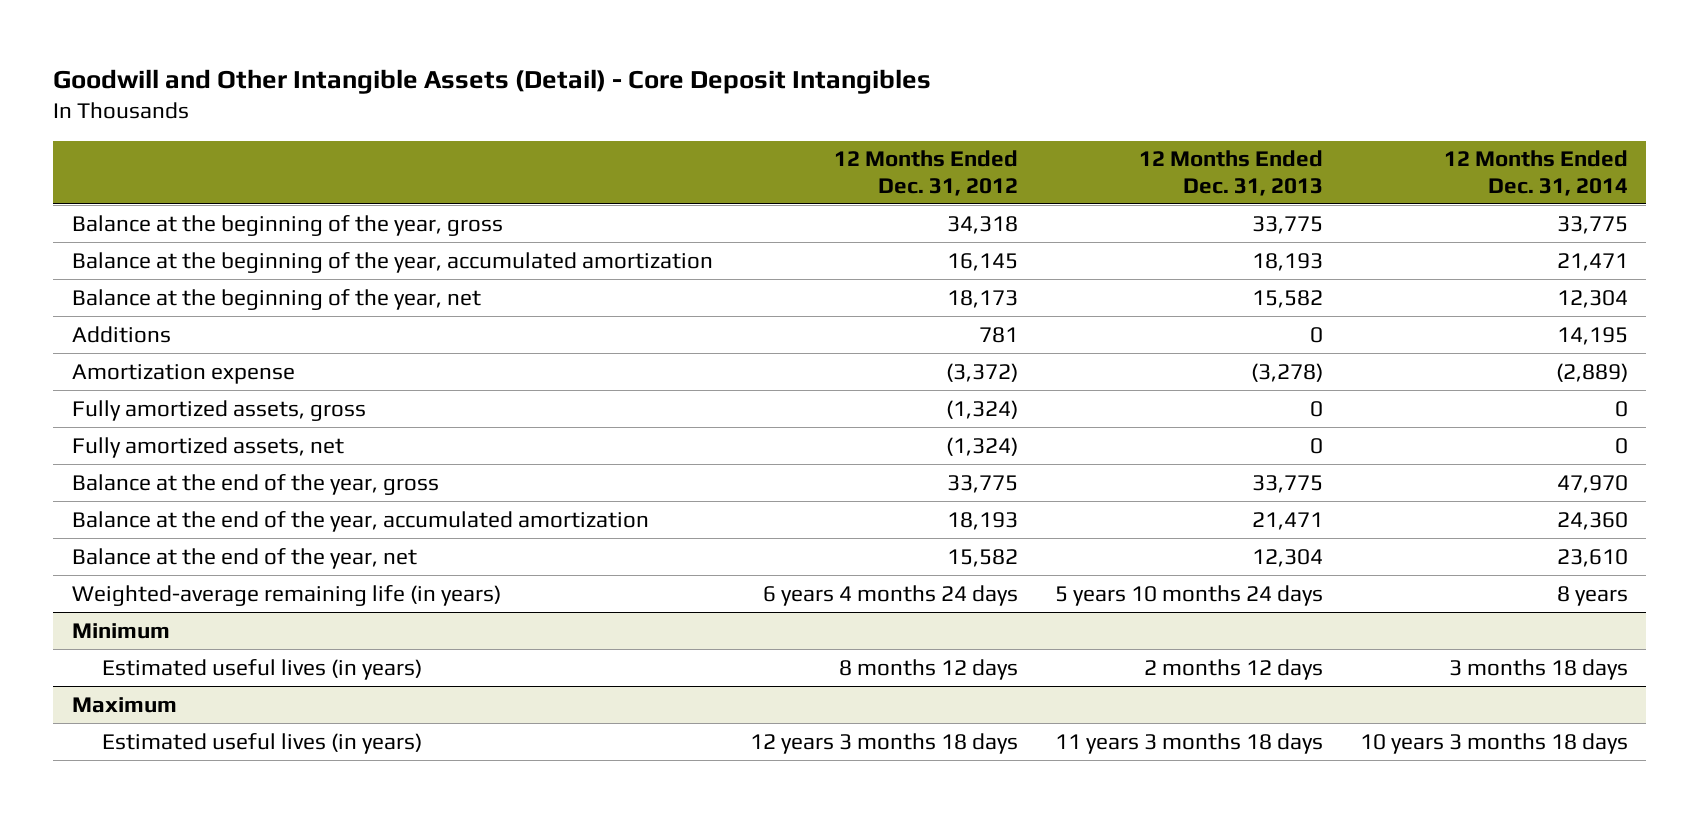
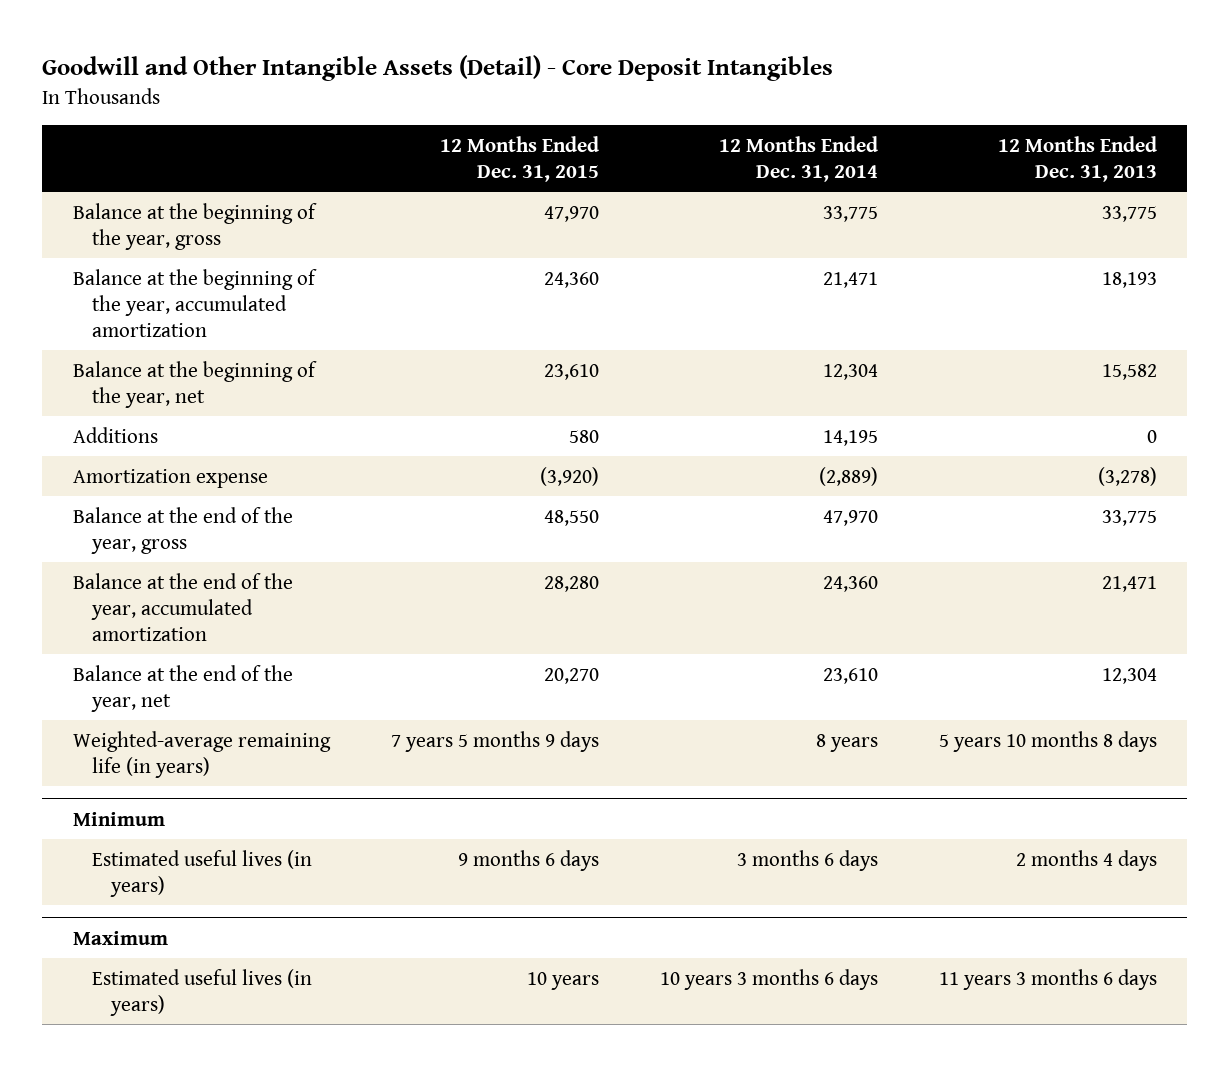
[833,150,1018,196] 12 Months Ended Dec. 31, 2012 -> none
none -> [439,135,599,182] 12 Months Ended Dec. 31, 2015
[71,399,366,421] Fully amortized assets, gross -> none
[71,436,344,458] Fully amortized assets, net -> none
[1054,584,1323,606] 5 years 10 months 24 days -> [938,730,1157,752] 5 years 10 months 8 days
[1143,658,1323,680] 2 months 12 days -> [1015,849,1157,871] 2 months 4 days
[1448,658,1628,680] 3 months 18 days -> [736,849,878,871] 3 months 6 days
[1054,732,1323,754] 11 years 3 months 18 days -> [938,968,1157,990] 11 years 3 months 6 days
[1359,732,1628,754] 10 years 3 months 18 days -> [659,968,878,990] 10 years 3 months 6 days

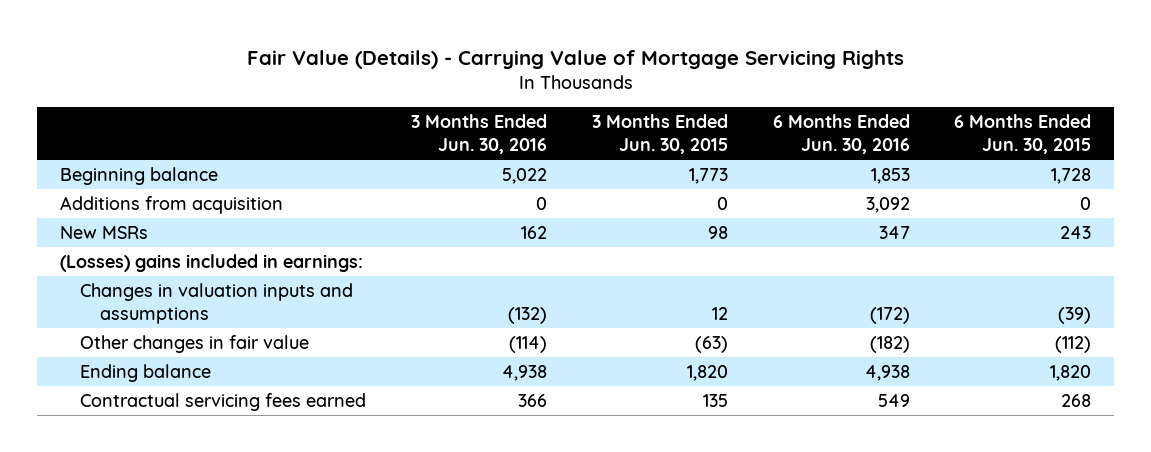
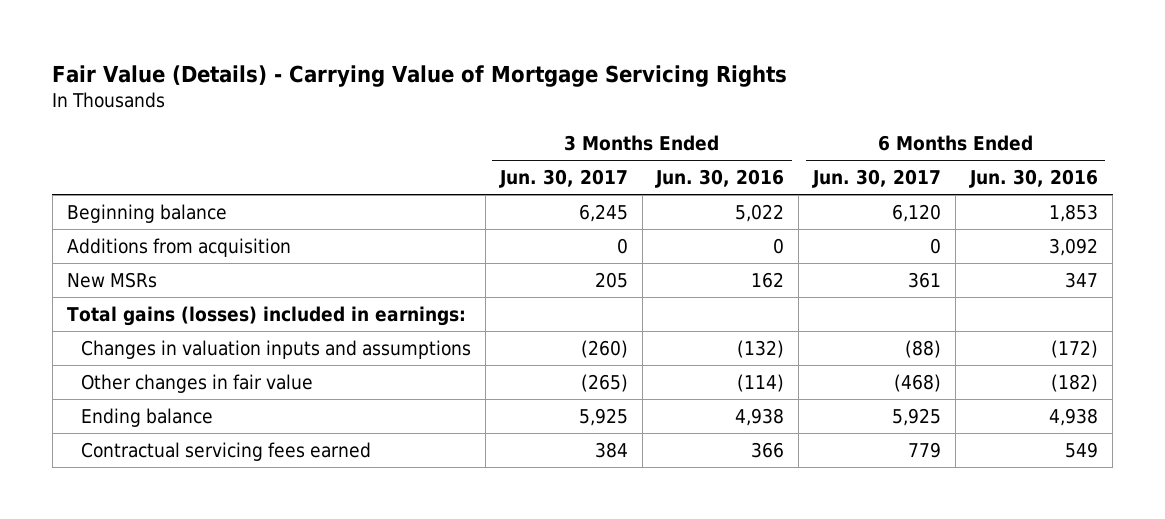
[591,114,728,154] 3 Months Ended Jun. 30, 2015 -> none
[954,114,1092,154] 6 Months Ended Jun. 30, 2015 -> none
none -> [498,168,628,188] Jun. 30, 2017
none -> [812,168,942,188] Jun. 30, 2017
[59,253,363,272] (Losses) gains included in earnings: -> [66,305,466,326] Total gains (losses) included in earnings:

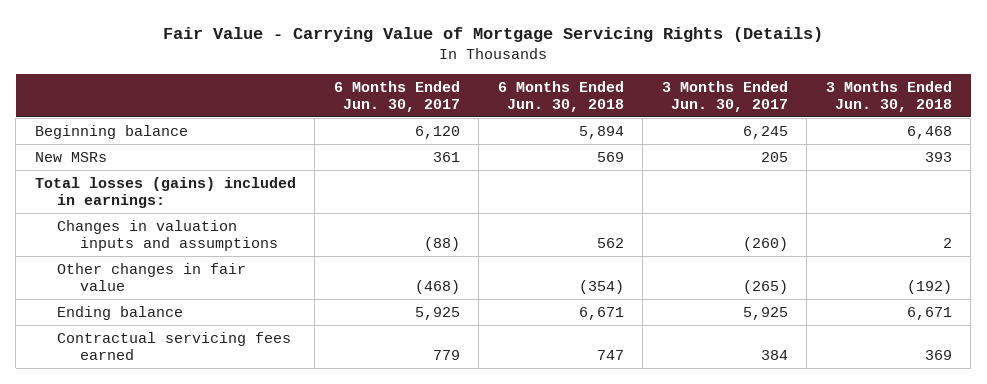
[52,64,788,87] Fair Value (Details) - Carrying Value of Mortgage Servicing Rights -> [163,26,824,42] Fair Value - Carrying Value of Mortgage Servicing Rights (Details)
[655,168,785,188] Jun. 30, 2016 -> none
[969,168,1099,188] Jun. 30, 2016 -> none
none -> [497,80,624,112] 6 Months Ended Jun. 30, 2018
none -> [825,80,952,112] 3 Months Ended Jun. 30, 2018
[66,237,291,257] Additions from acquisition -> none
[66,305,466,326] Total gains (losses) included in earnings: -> [34,176,296,209] Total losses (gains) included in earnings:

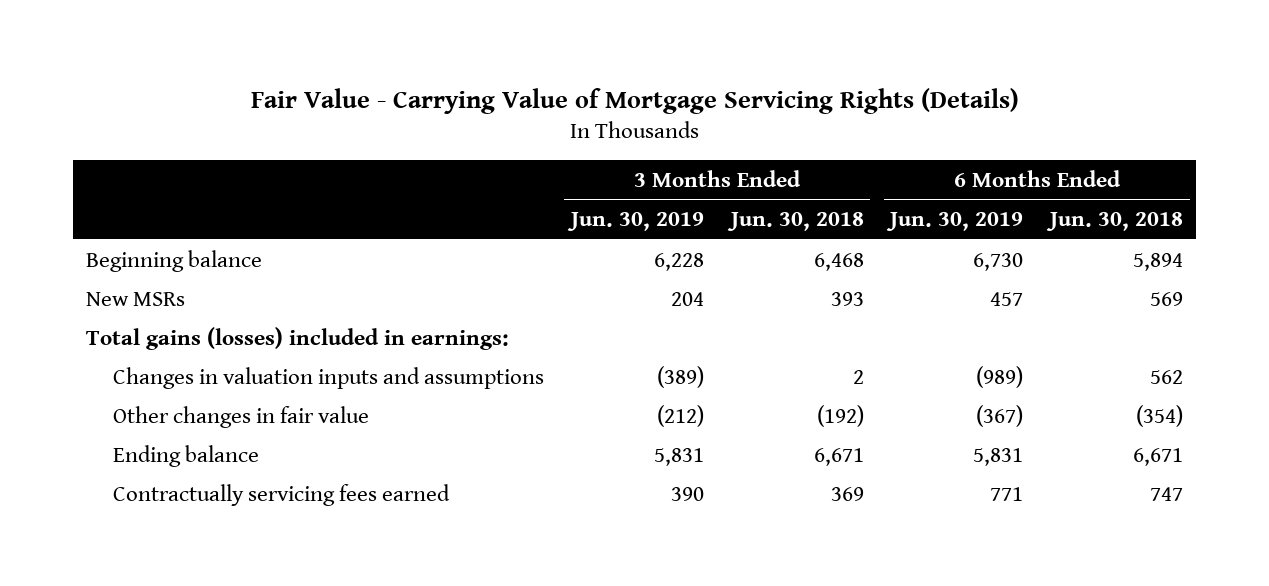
[333,80,460,112] 6 Months Ended Jun. 30, 2017 -> none
[661,80,788,112] 3 Months Ended Jun. 30, 2017 -> none
none -> [566,212,704,232] Jun. 30, 2019
none -> [886,212,1024,232] Jun. 30, 2019
[34,176,296,209] Total losses (gains) included in earnings: -> [86,326,510,350] Total gains (losses) included in earnings:
[57,331,292,361] Contractual servicing fees earned -> [113,483,451,506] Contractually servicing fees earned

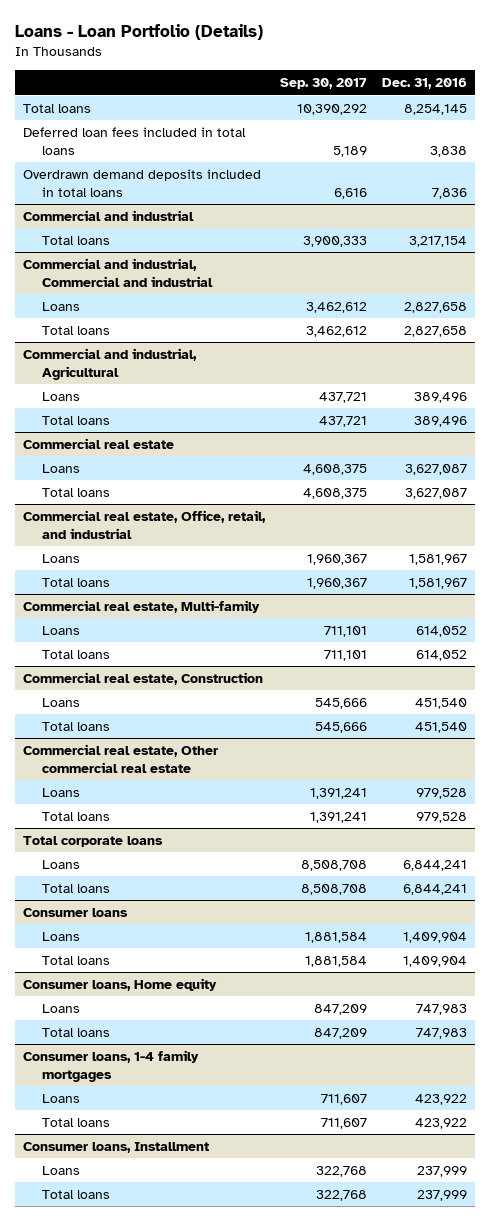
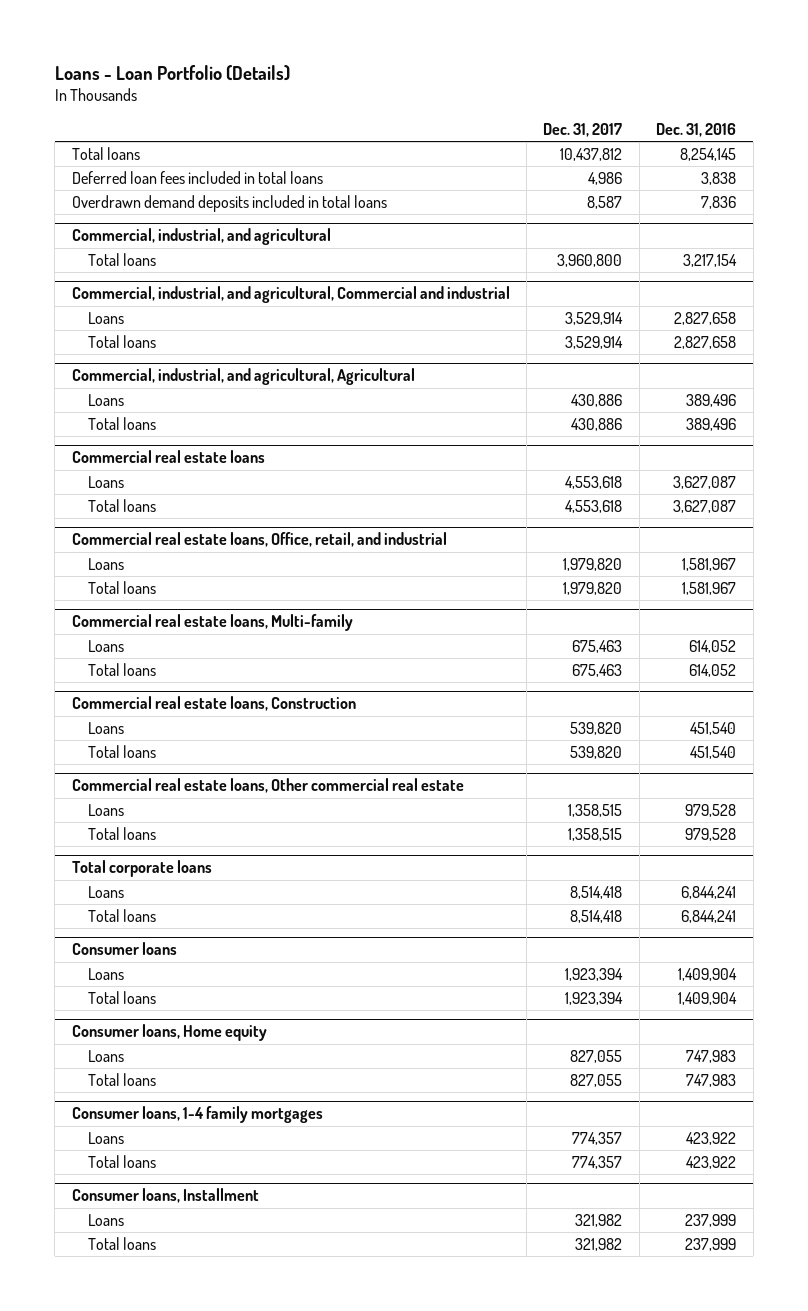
[279,78,367,90] Sep. 30, 2017 -> none
none -> [543,122,623,137] Dec. 31, 2017
[22,210,194,222] Commercial and industrial -> [71,228,331,246] Commercial, industrial, and agricultural
[22,258,213,288] Commercial and industrial, Commercial and industrial -> [71,286,510,304] Commercial, industrial, and agricultural, Commercial and industrial
[22,348,197,381] Commercial and industrial, Agricultural -> [71,368,415,386] Commercial, industrial, and agricultural, Agricultural
[22,438,174,450] Commercial real estate -> [71,450,265,464] Commercial real estate loans
[22,510,266,540] Commercial real estate, Office, retail, and industrial -> [71,532,447,548] Commercial real estate loans, Office, retail, and industrial
[22,600,260,614] Commercial real estate, Multi-family -> [71,614,353,632] Commercial real estate loans, Multi-family
[22,672,263,686] Commercial real estate, Construction -> [71,696,356,712] Commercial real estate loans, Construction
[22,744,218,774] Commercial real estate, Other commercial real estate -> [71,778,464,794] Commercial real estate loans, Other commercial real estate

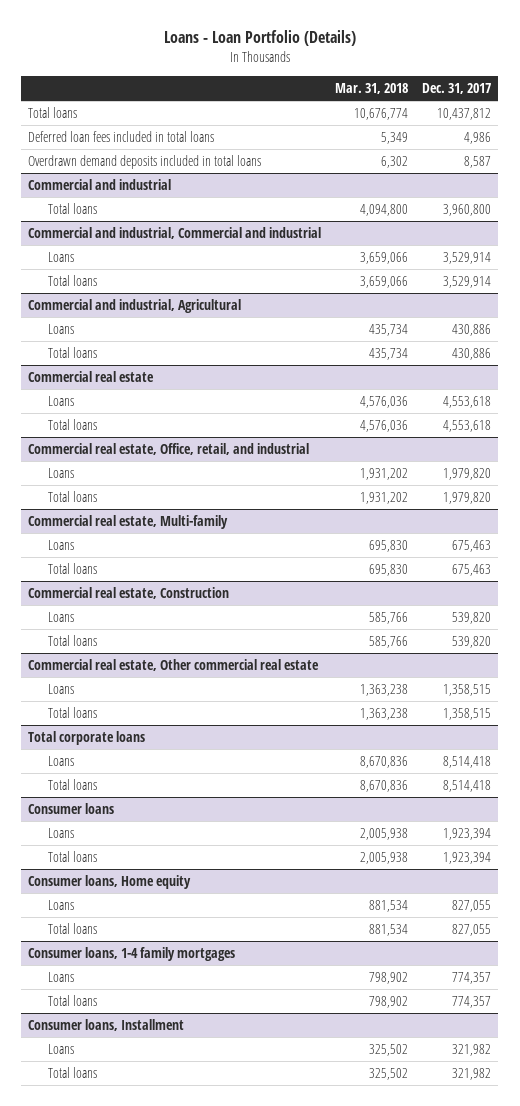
[656,122,737,137] Dec. 31, 2016 -> none
none -> [335,83,409,95] Mar. 31, 2018
[71,228,331,246] Commercial, industrial, and agricultural -> [28,178,172,190] Commercial and industrial
[71,286,510,304] Commercial, industrial, and agricultural, Commercial and industrial -> [28,226,322,239] Commercial and industrial, Commercial and industrial
[71,368,415,386] Commercial, industrial, and agricultural, Agricultural -> [28,298,242,313] Commercial and industrial, Agricultural
[71,450,265,464] Commercial real estate loans -> [28,370,155,382] Commercial real estate
[71,532,447,548] Commercial real estate loans, Office, retail, and industrial -> [28,442,310,455] Commercial real estate, Office, retail, and industrial
[71,614,353,632] Commercial real estate loans, Multi-family -> [28,514,229,529] Commercial real estate, Multi-family
[71,696,356,712] Commercial real estate loans, Construction -> [28,586,230,599] Commercial real estate, Construction
[71,778,464,794] Commercial real estate loans, Other commercial real estate -> [28,658,320,671] Commercial real estate, Other commercial real estate

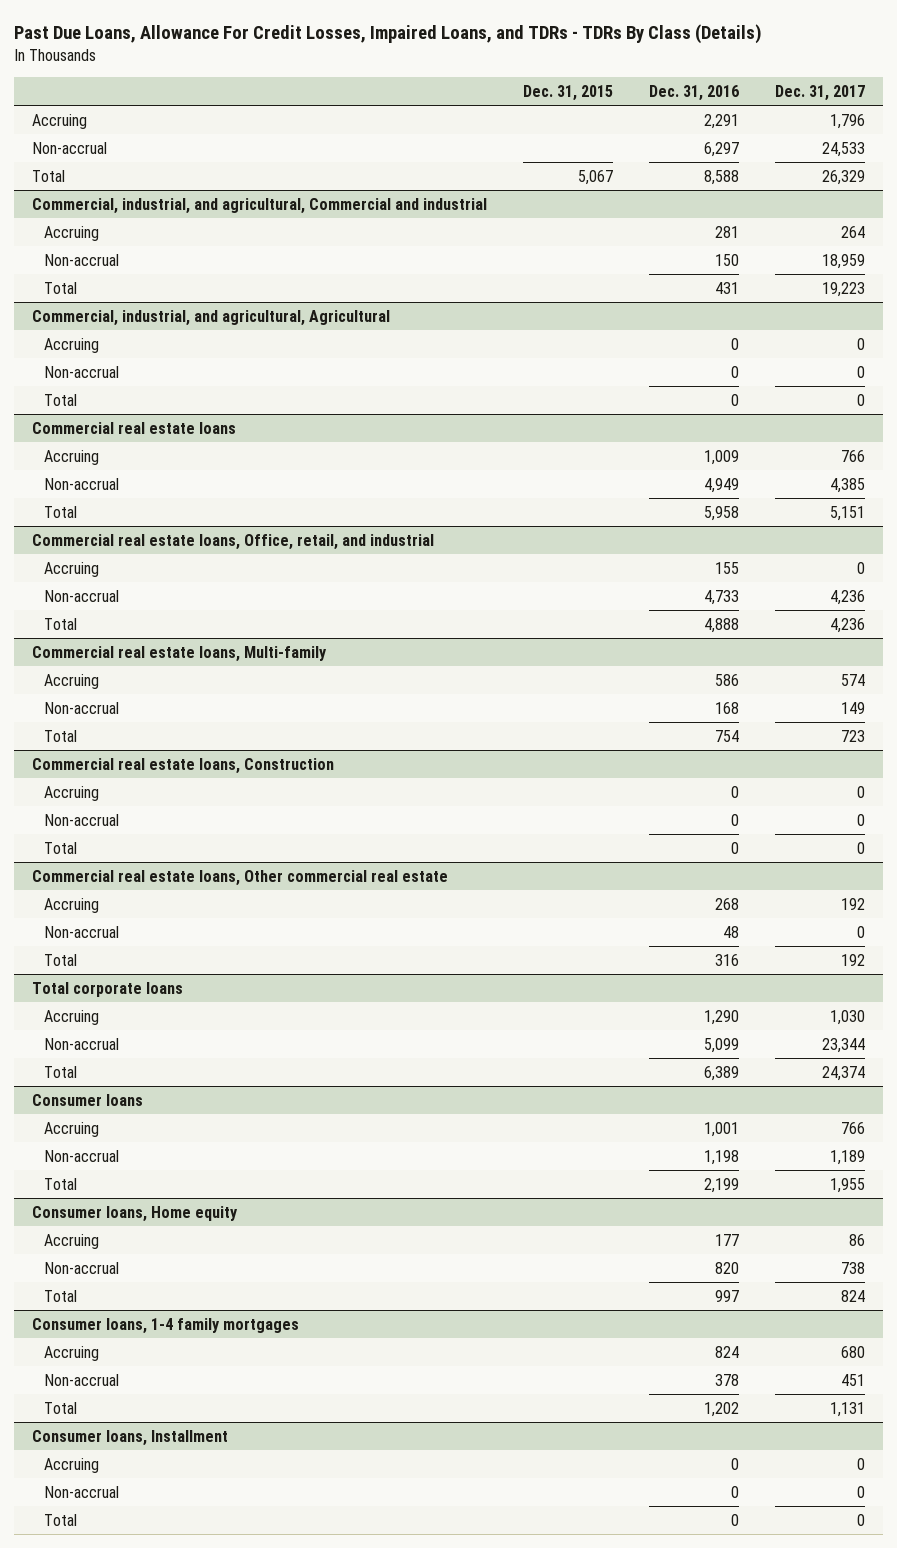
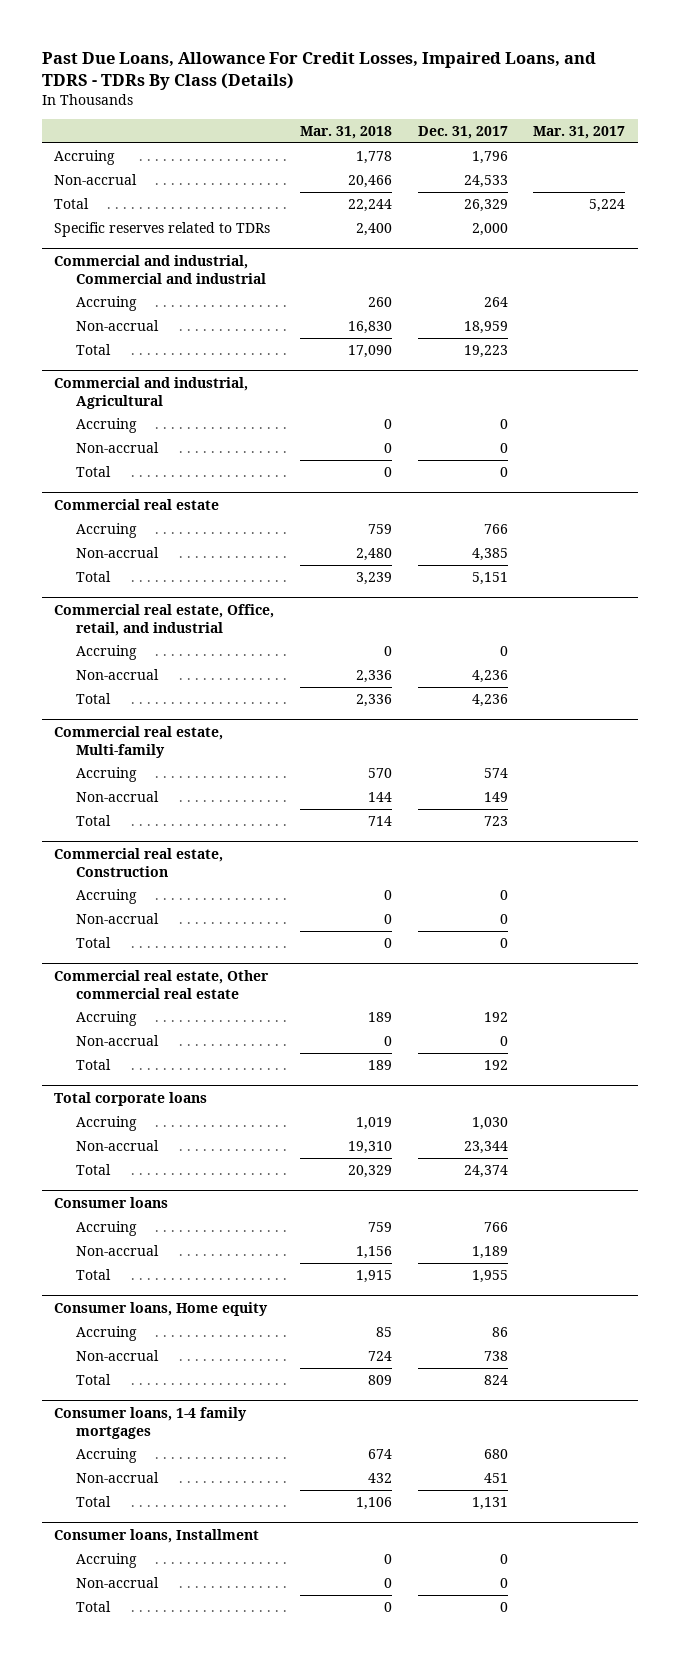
[13,23,762,44] Past Due Loans, Allowance For Credit Losses, Impaired Loans, and TDRs - TDRs By Class (Details) -> [41,51,596,90] Past Due Loans, Allowance For Credit Losses, Impaired Loans, and TDRS - TDRs By Class (Details)
[522,84,613,101] Dec. 31, 2015 -> none
[649,84,740,101] Dec. 31, 2016 -> none
none -> [299,126,392,140] Mar. 31, 2018
none -> [533,126,626,140] Mar. 31, 2017
none -> [54,222,271,238] Specific reserves related to TDRs
[31,197,487,214] Commercial, industrial, and agricultural, Commercial and industrial -> [54,254,267,284] Commercial and industrial, Commercial and industrial
[31,309,390,326] Commercial, industrial, and agricultural, Agricultural -> [54,376,249,409] Commercial and industrial, Agricultural
[31,421,236,434] Commercial real estate loans -> [54,498,220,510] Commercial real estate
[31,533,434,550] Commercial real estate loans, Office, retail, and industrial -> [54,603,275,636] Commercial real estate, Office, retail, and industrial
[31,645,327,662] Commercial real estate loans, Multi-family -> [54,725,224,758] Commercial real estate, Multi-family
[31,757,334,774] Commercial real estate loans, Construction -> [54,847,224,877] Commercial real estate, Construction
[31,869,448,886] Commercial real estate loans, Other commercial real estate -> [54,969,270,999] Commercial real estate, Other commercial real estate

